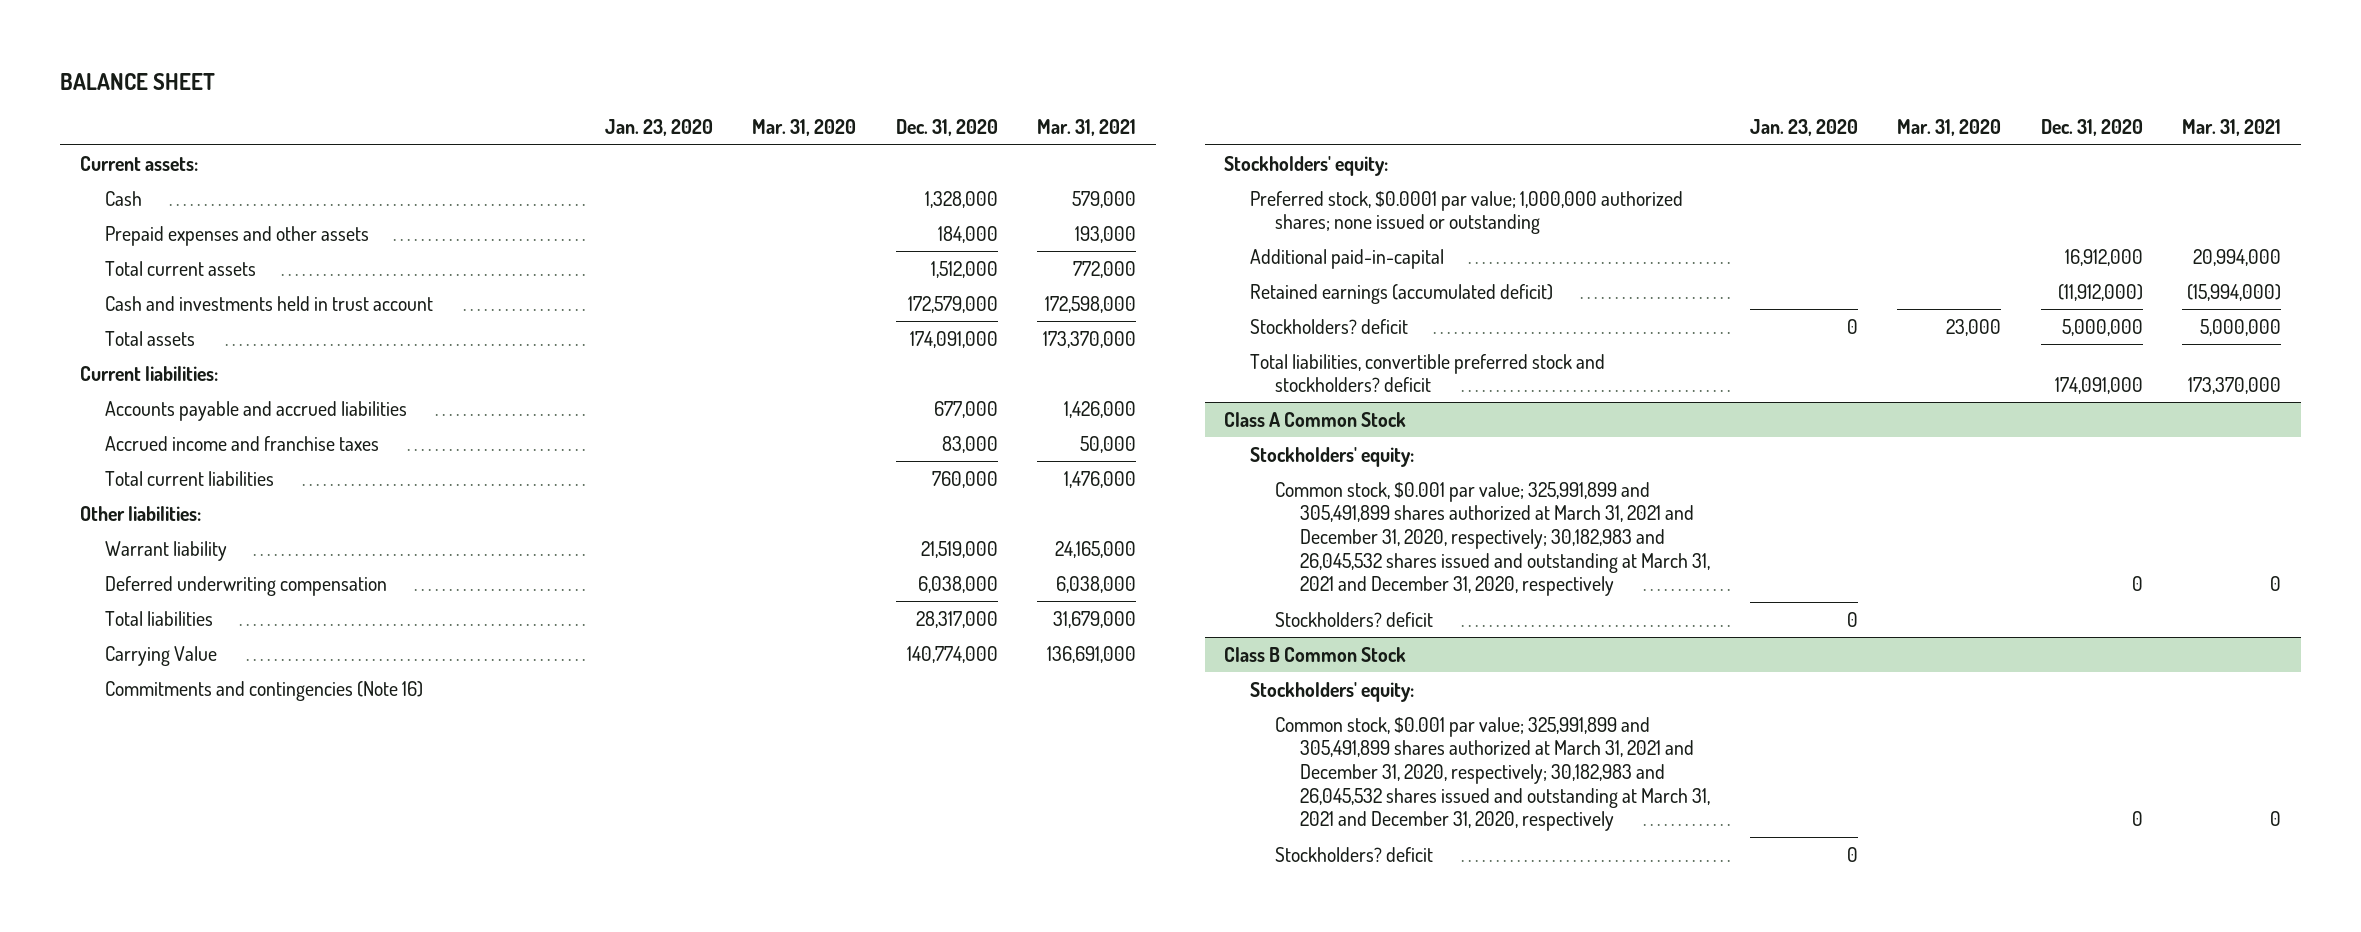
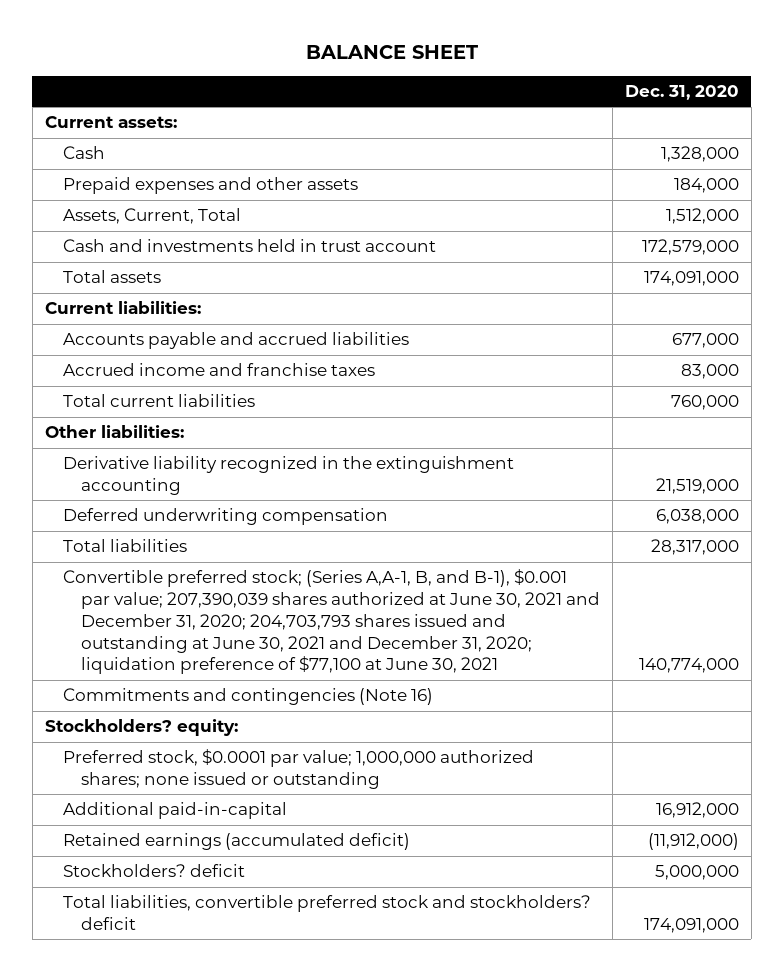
[604,119,713,137] Jan. 23, 2020 -> none
[752,119,857,137] Mar. 31, 2020 -> none
[1037,119,1137,137] Mar. 31, 2021 -> none
[104,260,256,276] Total current assets -> [62,208,241,225] Assets, Current, Total
[104,540,227,561] Warrant liability -> [62,456,514,496] Derivative liability recognized in the extinguishment accounting
[104,645,217,666] Carrying Value -> [62,569,601,675] Convertible preferred stock; (Series A,A-1, B, and B-1), $0.001 par value; 207,390,039 shares authorized at June 30, 2021 and December 31, 2020; 204,703,793 shares issued and outstanding at June 30, 2021 and December 31, 2020; liquidation preference of $77,100 at June 30, 2021
[1224,155,1389,176] Stockholders' equity: -> [44,719,238,737] Stockholders? equity:
[1224,411,1407,427] Class A Common Stock -> none
[1249,446,1414,467] Stockholders' equity: -> none
[1275,481,1711,597] Common stock, $0.001 par value; 325,991,899 and 305,491,899 shares authorized at March 31, 2021 and December 31, 2020, respectively; 30,182,983 and 26,045,532 shares issued and outstanding at March 31, 2021 and December 31, 2020, respectively -> none
[1275,611,1434,627] Stockholders? deficit -> none
[1224,646,1407,662] Class B Common Stock -> none
[1249,681,1414,702] Stockholders' equity: -> none
[1275,716,1711,832] Common stock, $0.001 par value; 325,991,899 and 305,491,899 shares authorized at March 31, 2021 and December 31, 2020, respectively; 30,182,983 and 26,045,532 shares issued and outstanding at March 31, 2021 and December 31, 2020, respectively -> none
[1275,846,1434,862] Stockholders? deficit -> none

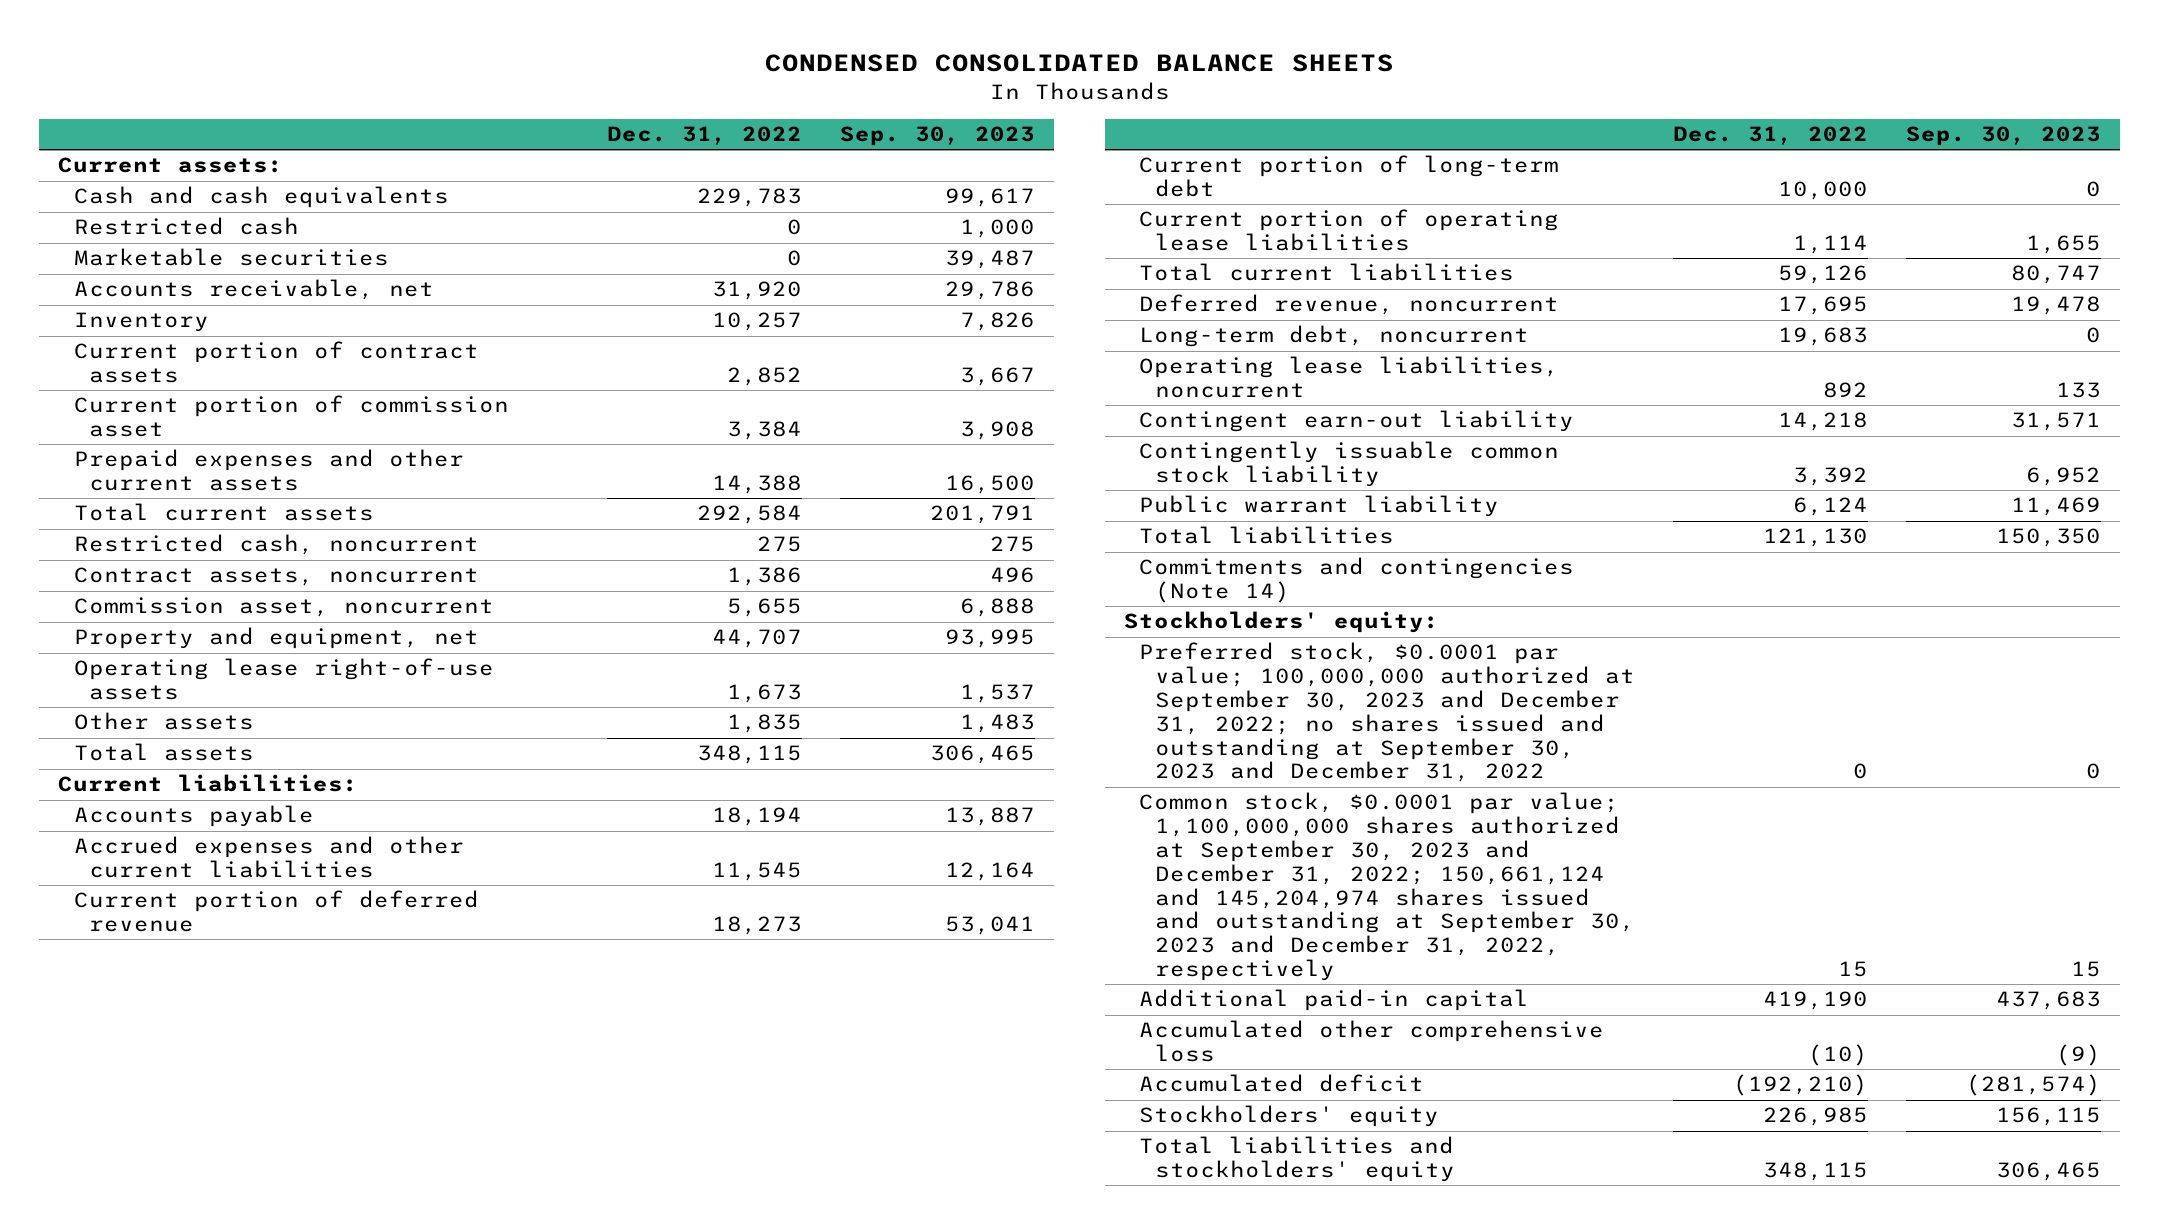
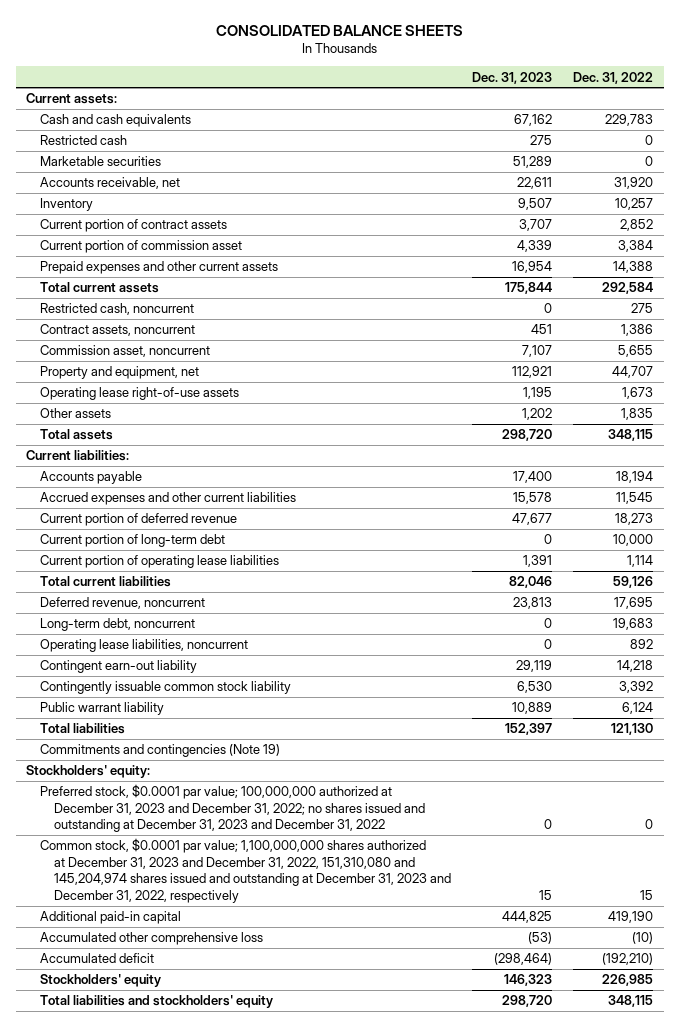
[764,54,1394,73] CONDENSED CONSOLIDATED BALANCE SHEETS -> [215,24,463,36] CONSOLIDATED BALANCE SHEETS
[840,126,1036,147] Sep. 30, 2023 -> none
none -> [472,71,553,84] Dec. 31, 2023
[1139,557,1575,604] Commitments and contingencies (Note 14) -> [40,744,281,758] Commitments and contingencies (Note 19)
[1139,642,1635,783] Preferred stock, $0.0001 par value; 100,000,000 authorized at September 30, 2023 and December 31, 2022; no shares issued and outstanding at September 30, 2023 and December 31, 2022 -> [40,784,426,833] Preferred stock, $0.0001 par value; 100,000,000 authorized at December 31, 2023 and December 31, 2022; no shares issued and outstanding at December 31, 2023 and December 31, 2022
[1139,792,1635,982] Common stock, $0.0001 par value; 1,100,000,000 shares authorized at September 30, 2023 and December 31, 2022; 150,661,124 and 145,204,974 shares issued and outstanding at September 30, 2023 and December 31, 2022, respectively -> [40,838,452,904] Common stock, $0.0001 par value; 1,100,000,000 shares authorized at December 31, 2023 and December 31, 2022, 151,310,080 and 145,204,974 shares issued and outstanding at December 31, 2023 and December 31, 2022, respectively

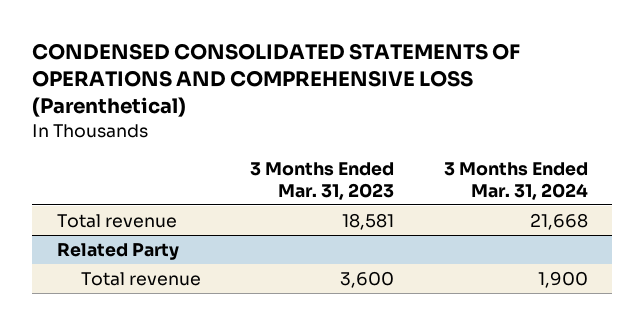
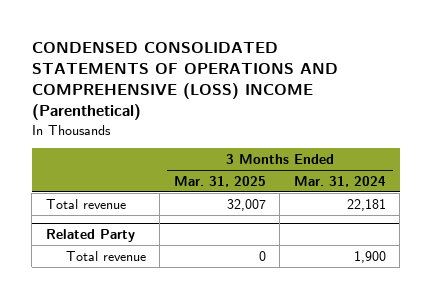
[31,42,520,118] CONDENSED CONSOLIDATED STATEMENTS OF OPERATIONS AND COMPREHENSIVE LOSS (Parenthetical) -> [31,41,338,121] CONDENSED CONSOLIDATED STATEMENTS OF OPERATIONS AND COMPREHENSIVE (LOSS) INCOME (Parenthetical)
[250,162,395,200] 3 Months Ended Mar. 31, 2023 -> none
none -> [173,175,266,187] Mar. 31, 2025
[529,213,588,231] 21,668 -> [346,198,386,211] 22,181

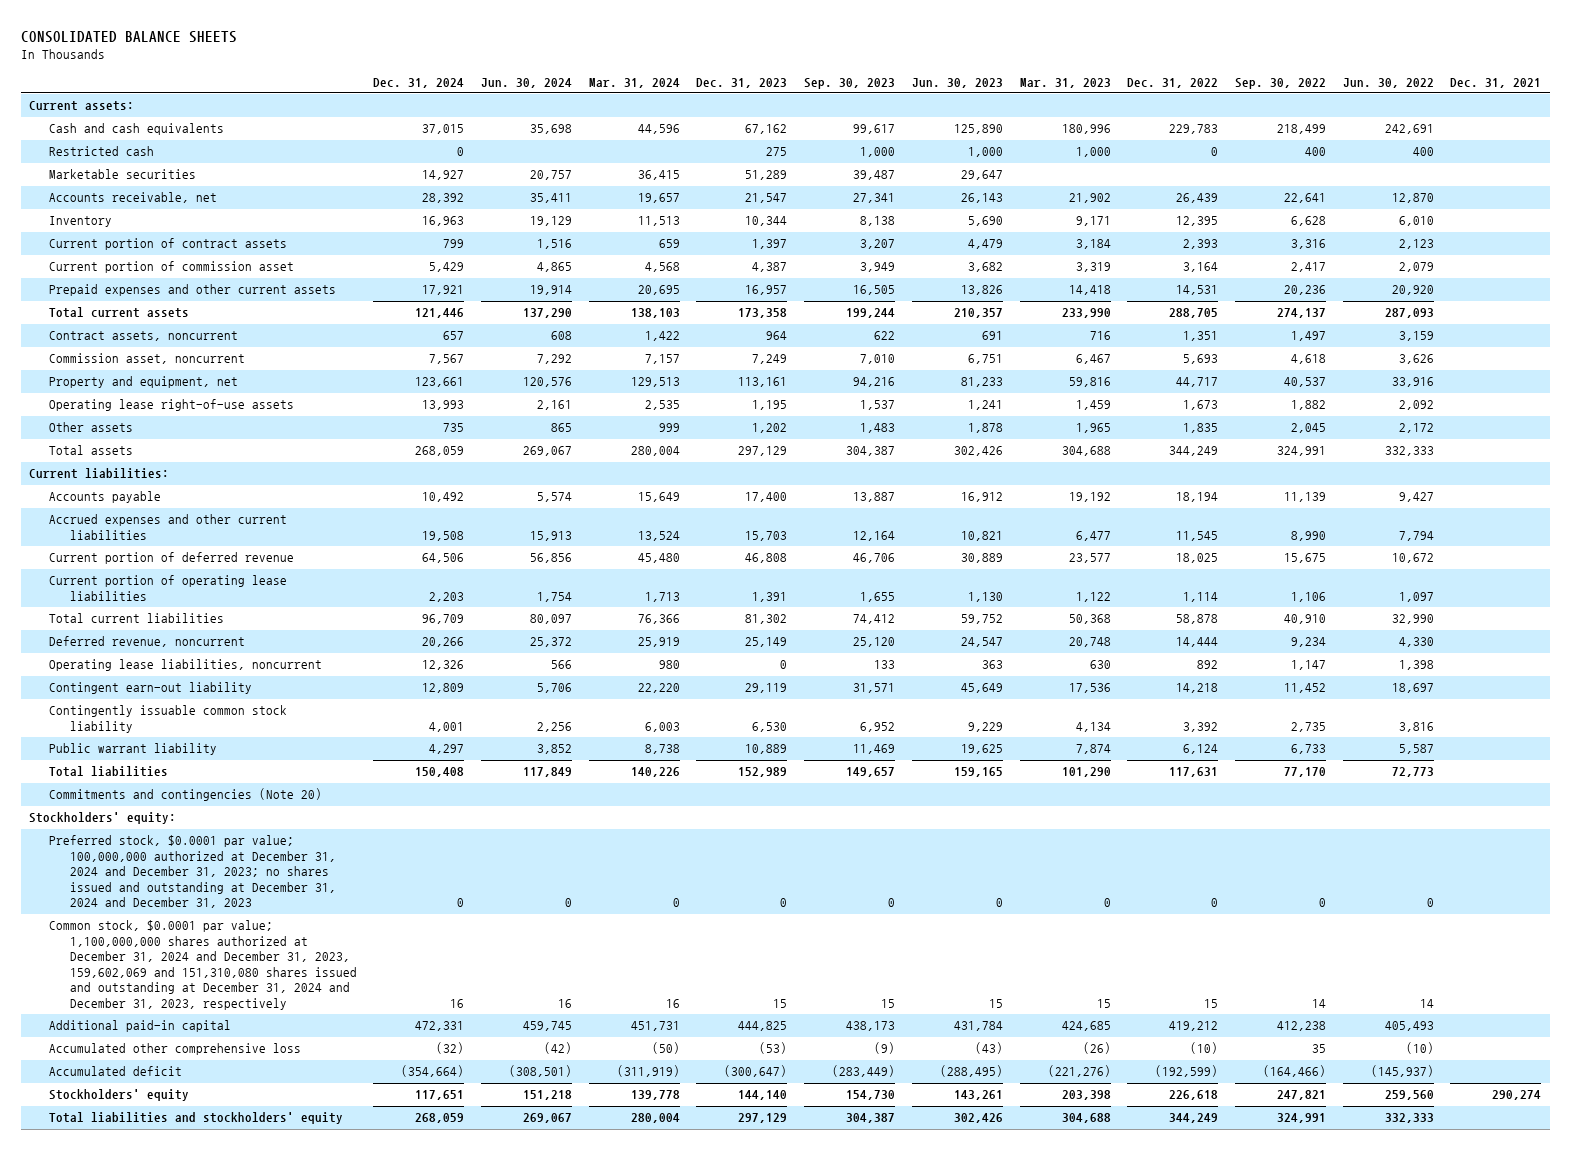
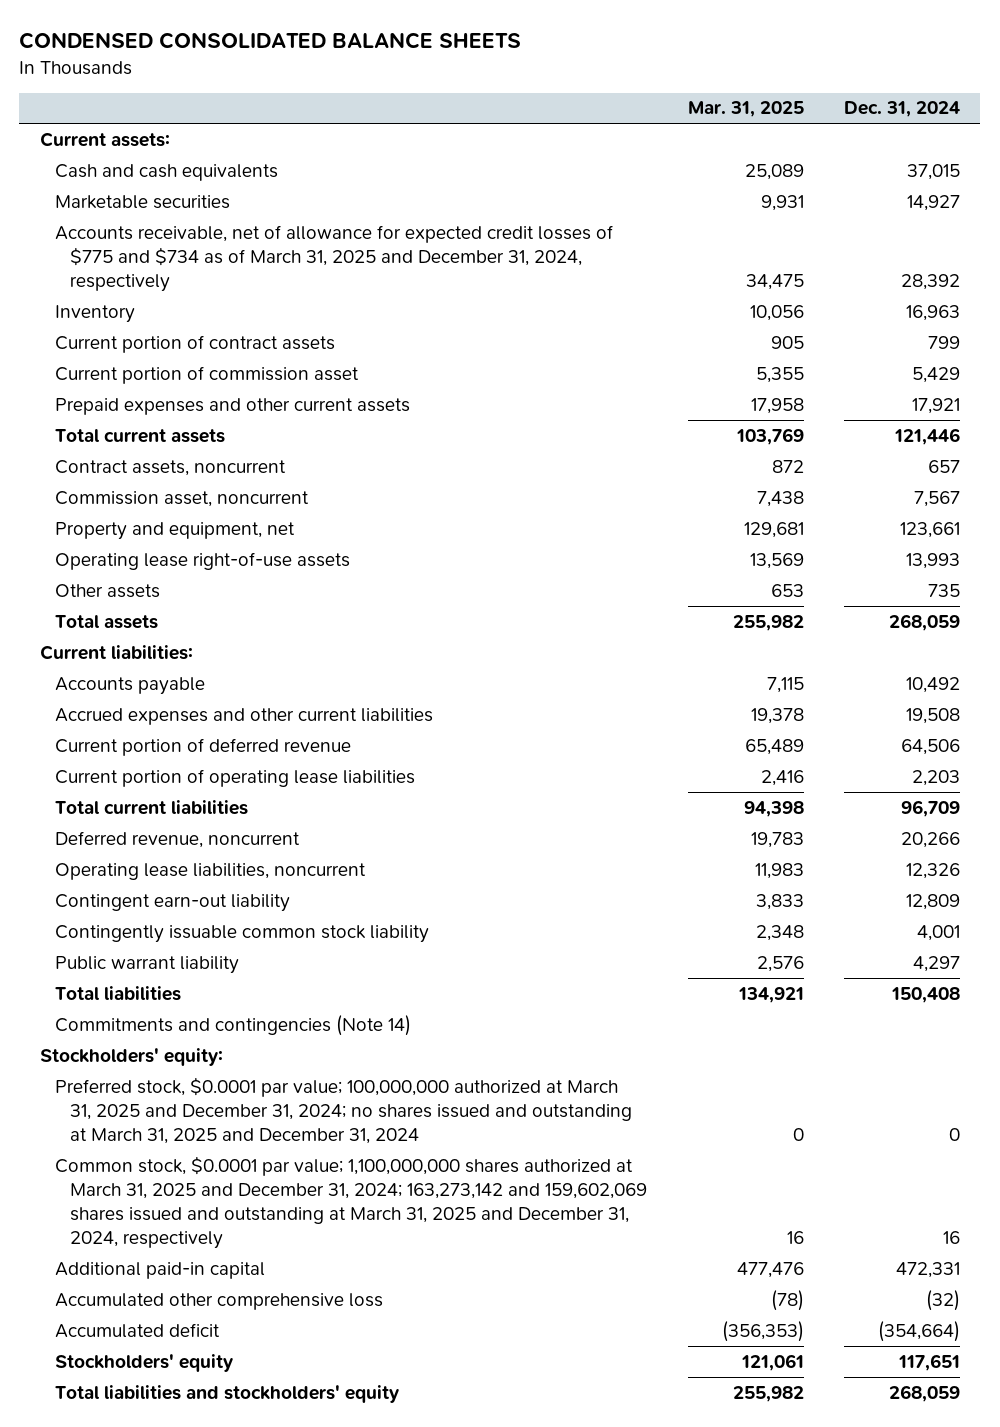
[21,30,238,43] CONSOLIDATED BALANCE SHEETS -> [19,32,522,50] CONDENSED CONSOLIDATED BALANCE SHEETS
[480,77,572,88] Jun. 30, 2024 -> none
[588,77,680,88] Mar. 31, 2024 -> none
[696,77,788,88] Dec. 31, 2023 -> none
[804,77,896,89] Sep. 30, 2023 -> none
[911,77,1003,88] Jun. 30, 2023 -> none
[1019,77,1111,88] Mar. 31, 2023 -> none
[1127,77,1219,88] Dec. 31, 2022 -> none
[1234,77,1326,89] Sep. 30, 2022 -> none
[1342,77,1434,88] Jun. 30, 2022 -> none
[1450,77,1542,88] Dec. 31, 2021 -> none
none -> [687,101,804,118] Mar. 31, 2025
[49,146,155,157] Restricted cash -> none
[49,192,218,204] Accounts receivable, net -> [54,224,613,292] Accounts receivable, net of allowance for expected credit losses of $775 and $734 as of March 31, 2025 and December 31, 2024, respectively
[49,788,323,802] Commitments and contingencies (Note 20) -> [54,1014,411,1036] Commitments and contingencies (Note 14)
[49,835,336,909] Preferred stock, $0.0001 par value; 100,000,000 authorized at December 31, 2024 and December 31, 2023; no shares issued and outstanding at December 31, 2024 and December 31, 2023 -> [54,1076,633,1144] Preferred stock, $0.0001 par value; 100,000,000 authorized at March 31, 2025 and December 31, 2024; no shares issued and outstanding at March 31, 2025 and December 31, 2024
[49,920,357,1011] Common stock, $0.0001 par value; 1,100,000,000 shares authorized at December 31, 2024 and December 31, 2023, 159,602,069 and 151,310,080 shares issued and outstanding at December 31, 2024 and December 31, 2023, respectively -> [54,1155,648,1249] Common stock, $0.0001 par value; 1,100,000,000 shares authorized at March 31, 2025 and December 31, 2024; 163,273,142 and 159,602,069 shares issued and outstanding at March 31, 2025 and December 31, 2024, respectively

